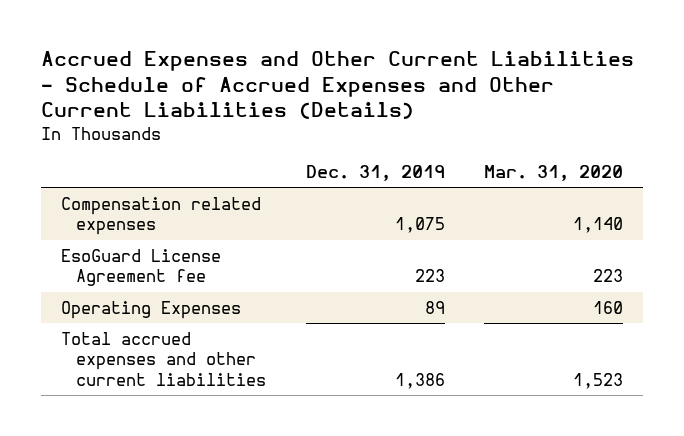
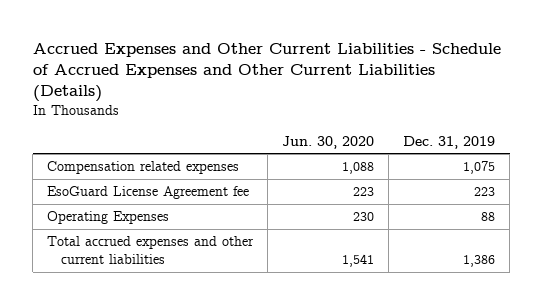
[484,164,624,181] Mar. 31, 2020 -> none
none -> [282,135,375,149] Jun. 30, 2020
[424,300,445,314] 89 -> [481,212,496,222] 88

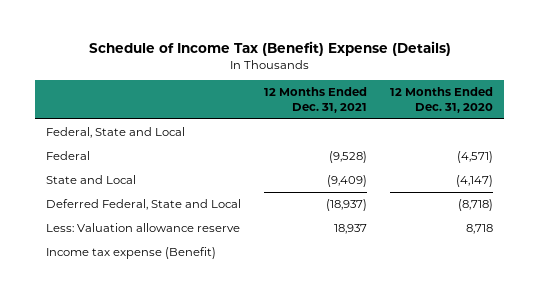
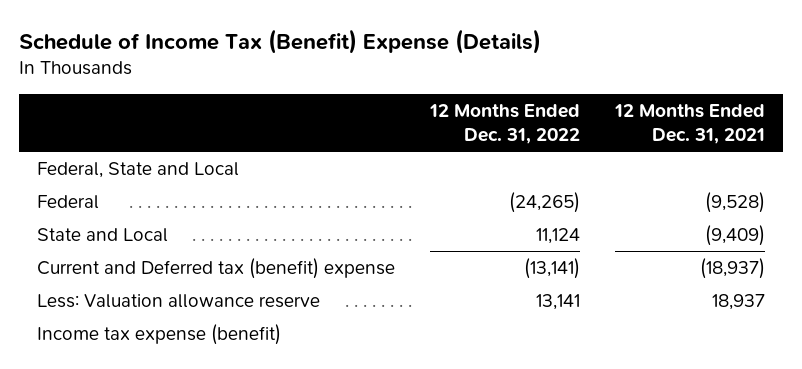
[389,87,493,113] 12 Months Ended Dec. 31, 2020 -> none
none -> [428,103,580,145] 12 Months Ended Dec. 31, 2022
[46,198,242,210] Deferred Federal, State and Local -> [36,258,395,280] Current and Deferred tax (benefit) expense
[46,246,217,259] Income tax expense (Benefit) -> [36,324,281,346] Income tax expense (benefit)

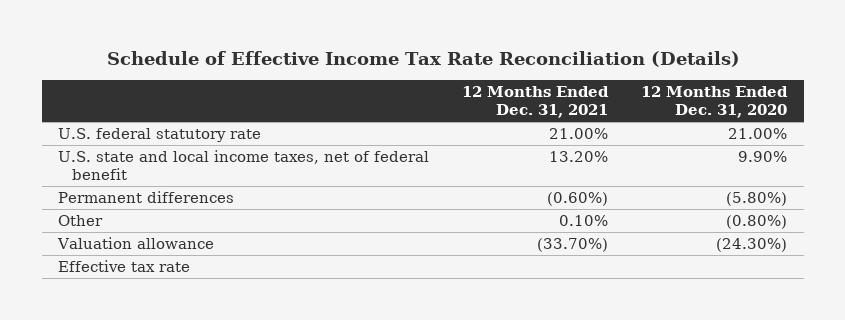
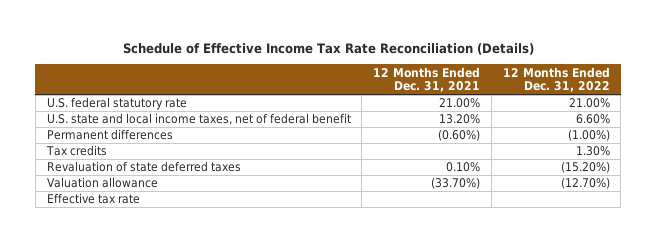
[641,85,789,119] 12 Months Ended Dec. 31, 2020 -> none
none -> [502,66,610,93] 12 Months Ended Dec. 31, 2022
none -> [45,145,107,157] Tax credits
[58,215,104,227] Other -> [46,161,241,173] Revaluation of state deferred taxes

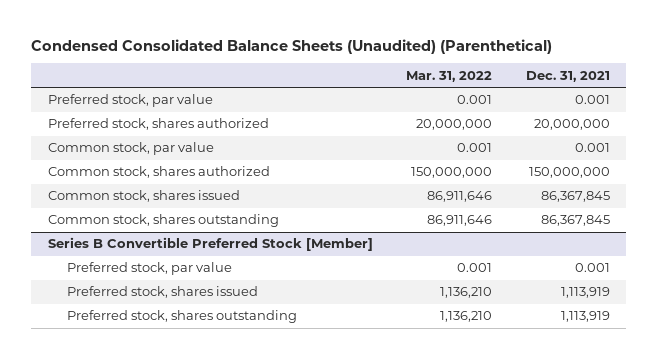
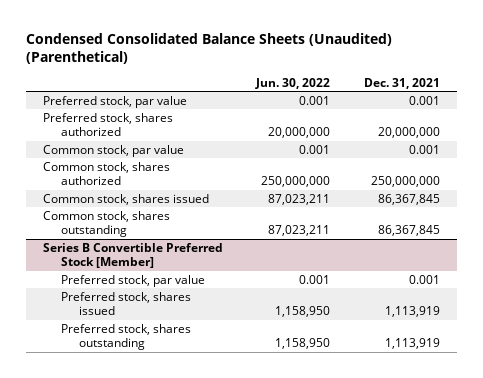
[406,70,493,82] Mar. 31, 2022 -> none
none -> [255,77,331,89] Jun. 30, 2022
[528,167,610,179] 150,000,000 -> [371,176,441,188] 250,000,000

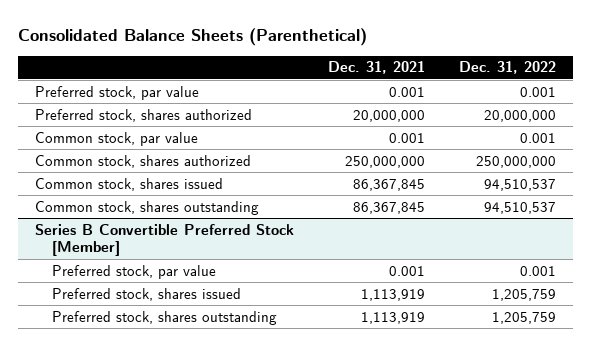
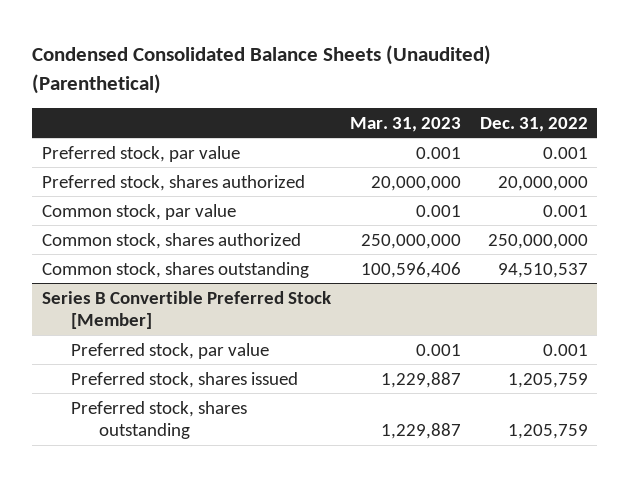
[18,28,368,47] Consolidated Balance Sheets (Parenthetical) -> [32,44,492,94] Condensed Consolidated Balance Sheets (Unaudited) (Parenthetical)
[328,61,426,75] Dec. 31, 2021 -> none
none -> [349,116,461,132] Mar. 31, 2023
[35,177,224,191] Common stock, shares issued -> none

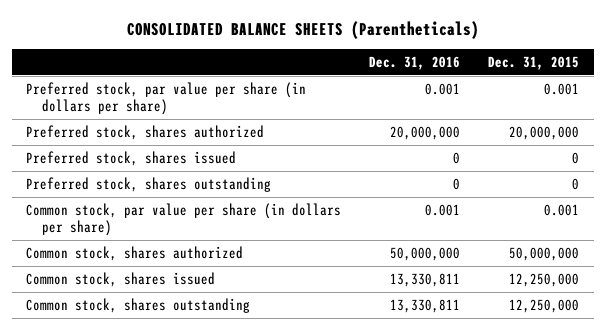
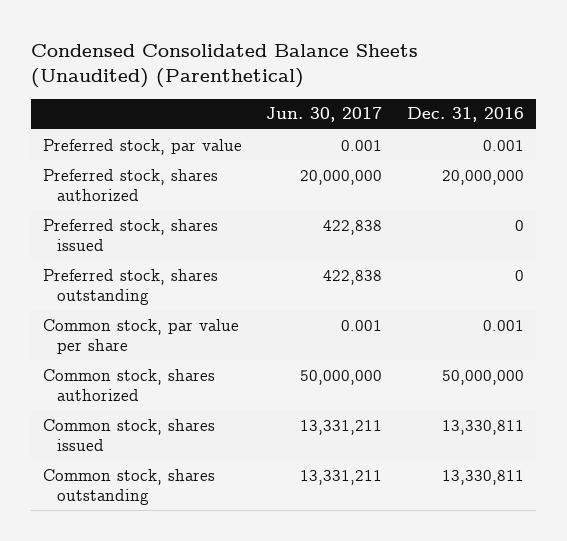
[126,20,479,39] CONSOLIDATED BALANCE SHEETS (Parentheticals) -> [30,43,418,89] Condensed Consolidated Balance Sheets (Unaudited) (Parenthetical)
[488,56,580,71] Dec. 31, 2015 -> none
none -> [266,107,383,123] Jun. 30, 2017
[25,82,306,115] Preferred stock, par value per share (in dollars per share) -> [42,138,242,155] Preferred stock, par value
[25,203,341,236] Common stock, par value per share (in dollars per share) -> [42,318,239,355] Common stock, par value per share

